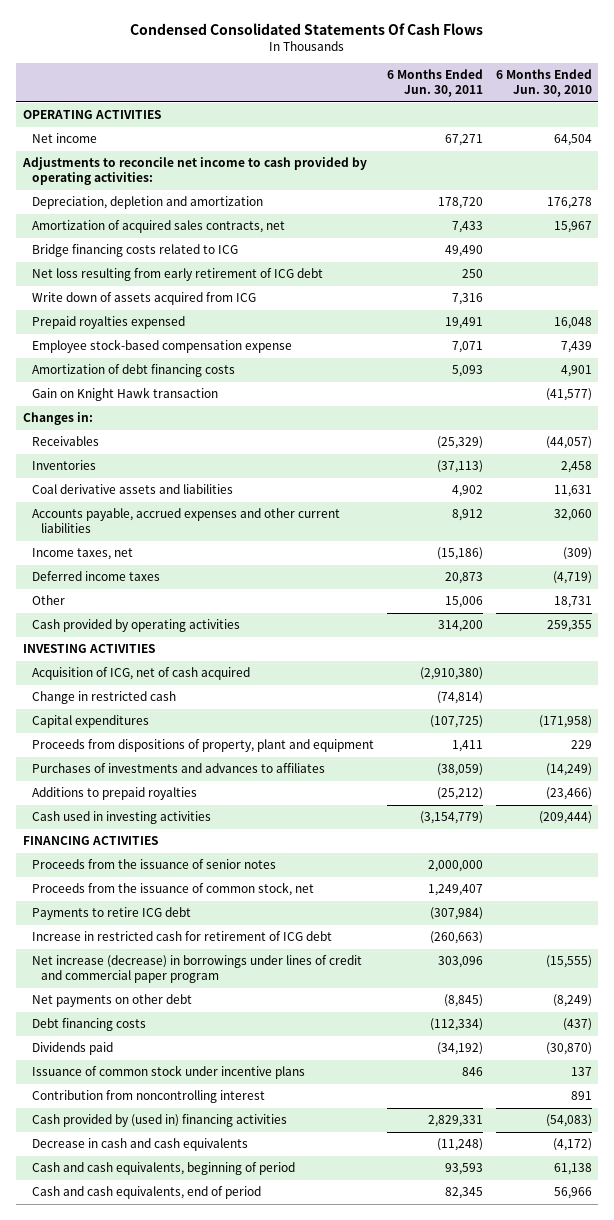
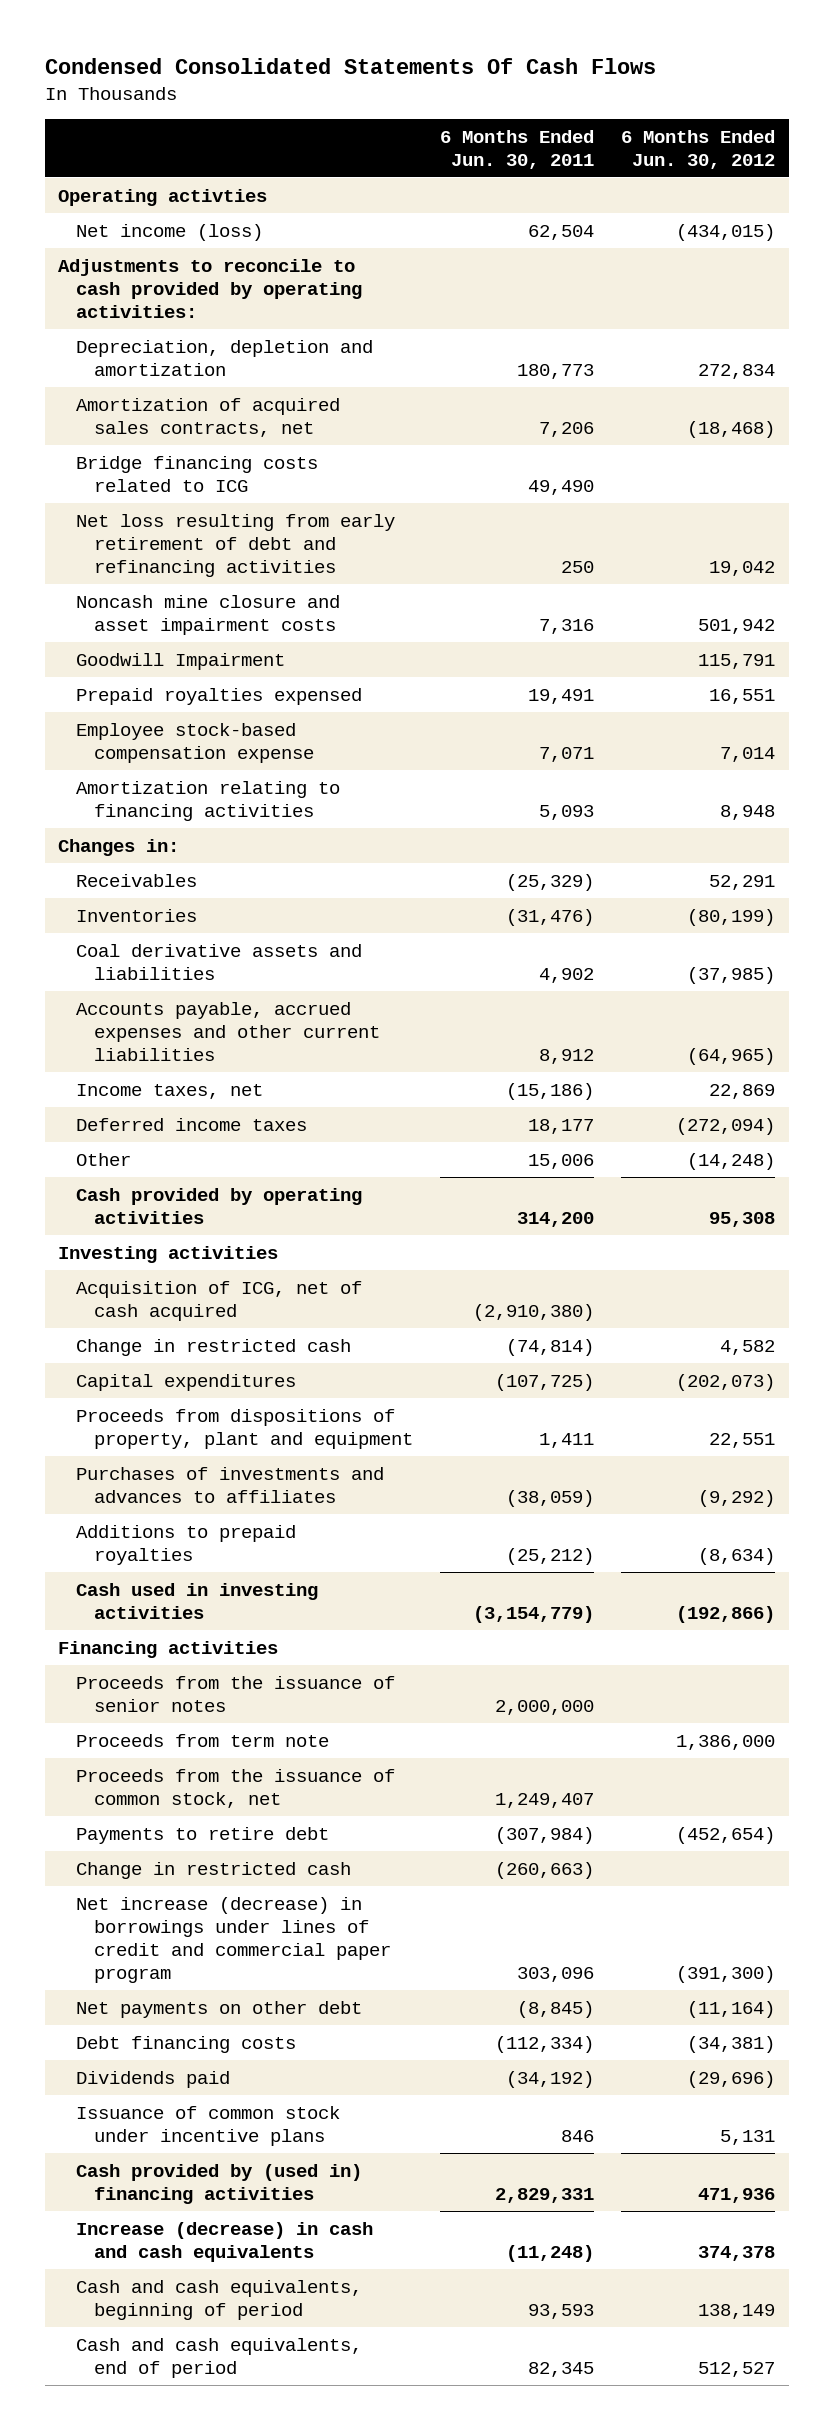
[495,69,592,98] 6 Months Ended Jun. 30, 2010 -> none
none -> [621,129,776,169] 6 Months Ended Jun. 30, 2012
[22,110,161,120] OPERATING ACTIVITIES -> [58,188,268,206] Operating activties
[31,133,97,144] Net income -> [76,223,264,241] Net income (loss)
[444,134,483,147] 67,271 -> [528,224,595,240] 62,504
[21,157,367,186] Adjustments to reconcile net income to cash provided by operating activities: -> [58,258,363,318] Adjustments to reconcile to cash provided by operating activities:
[437,197,483,210] 178,720 -> [517,363,595,379] 180,773
[451,221,483,234] 7,433 -> [539,421,595,437] 7,206
[31,268,323,282] Net loss resulting from early retirement of ICG debt -> [76,513,396,577] Net loss resulting from early retirement of debt and refinancing activities
[31,292,256,306] Write down of assets acquired from ICG -> [76,594,341,635] Noncash mine closure and asset impairment costs
none -> [76,652,286,670] Goodwill Impairment
[31,387,218,402] Gain on Knight Hawk transaction -> none
[31,364,235,378] Amortization of debt financing costs -> [76,780,341,821] Amortization relating to financing activities
[436,460,483,474] (37,113) -> [506,908,595,926] (31,476)
[444,572,483,585] 20,873 -> [528,1118,595,1134] 18,177
[22,644,155,654] INVESTING ACTIVITIES -> [58,1245,279,1263] Investing activities
[22,836,158,846] FINANCING ACTIVITIES -> [58,1640,279,1658] Financing activities
none -> [76,1733,330,1747] Proceeds from term note
[31,907,191,921] Payments to retire ICG debt -> [76,1826,330,1844] Payments to retire debt
[31,931,332,942] Increase in restricted cash for retirement of ICG debt -> [76,1861,352,1879] Change in restricted cash
[31,1090,265,1104] Contribution from noncontrolling interest -> none
[31,1138,248,1152] Decrease in cash and cash equivalents -> [76,2221,374,2262] Increase (decrease) in cash and cash equivalents

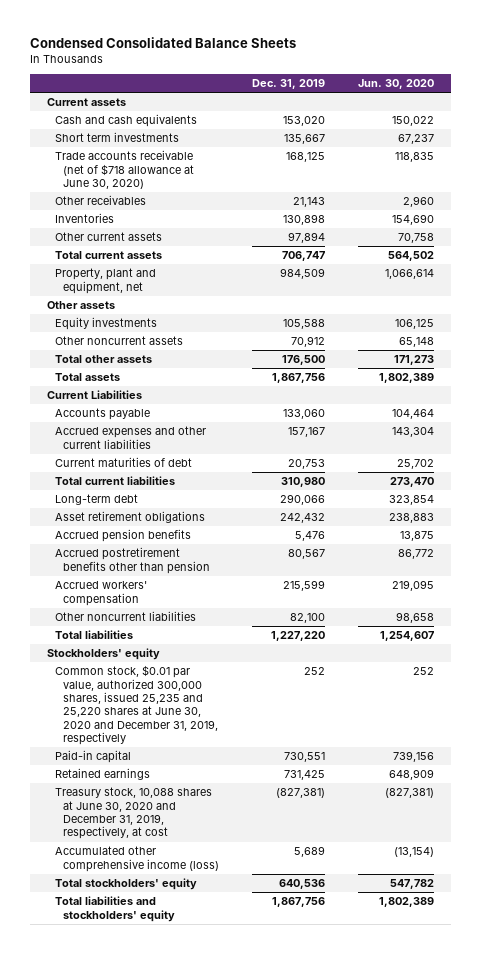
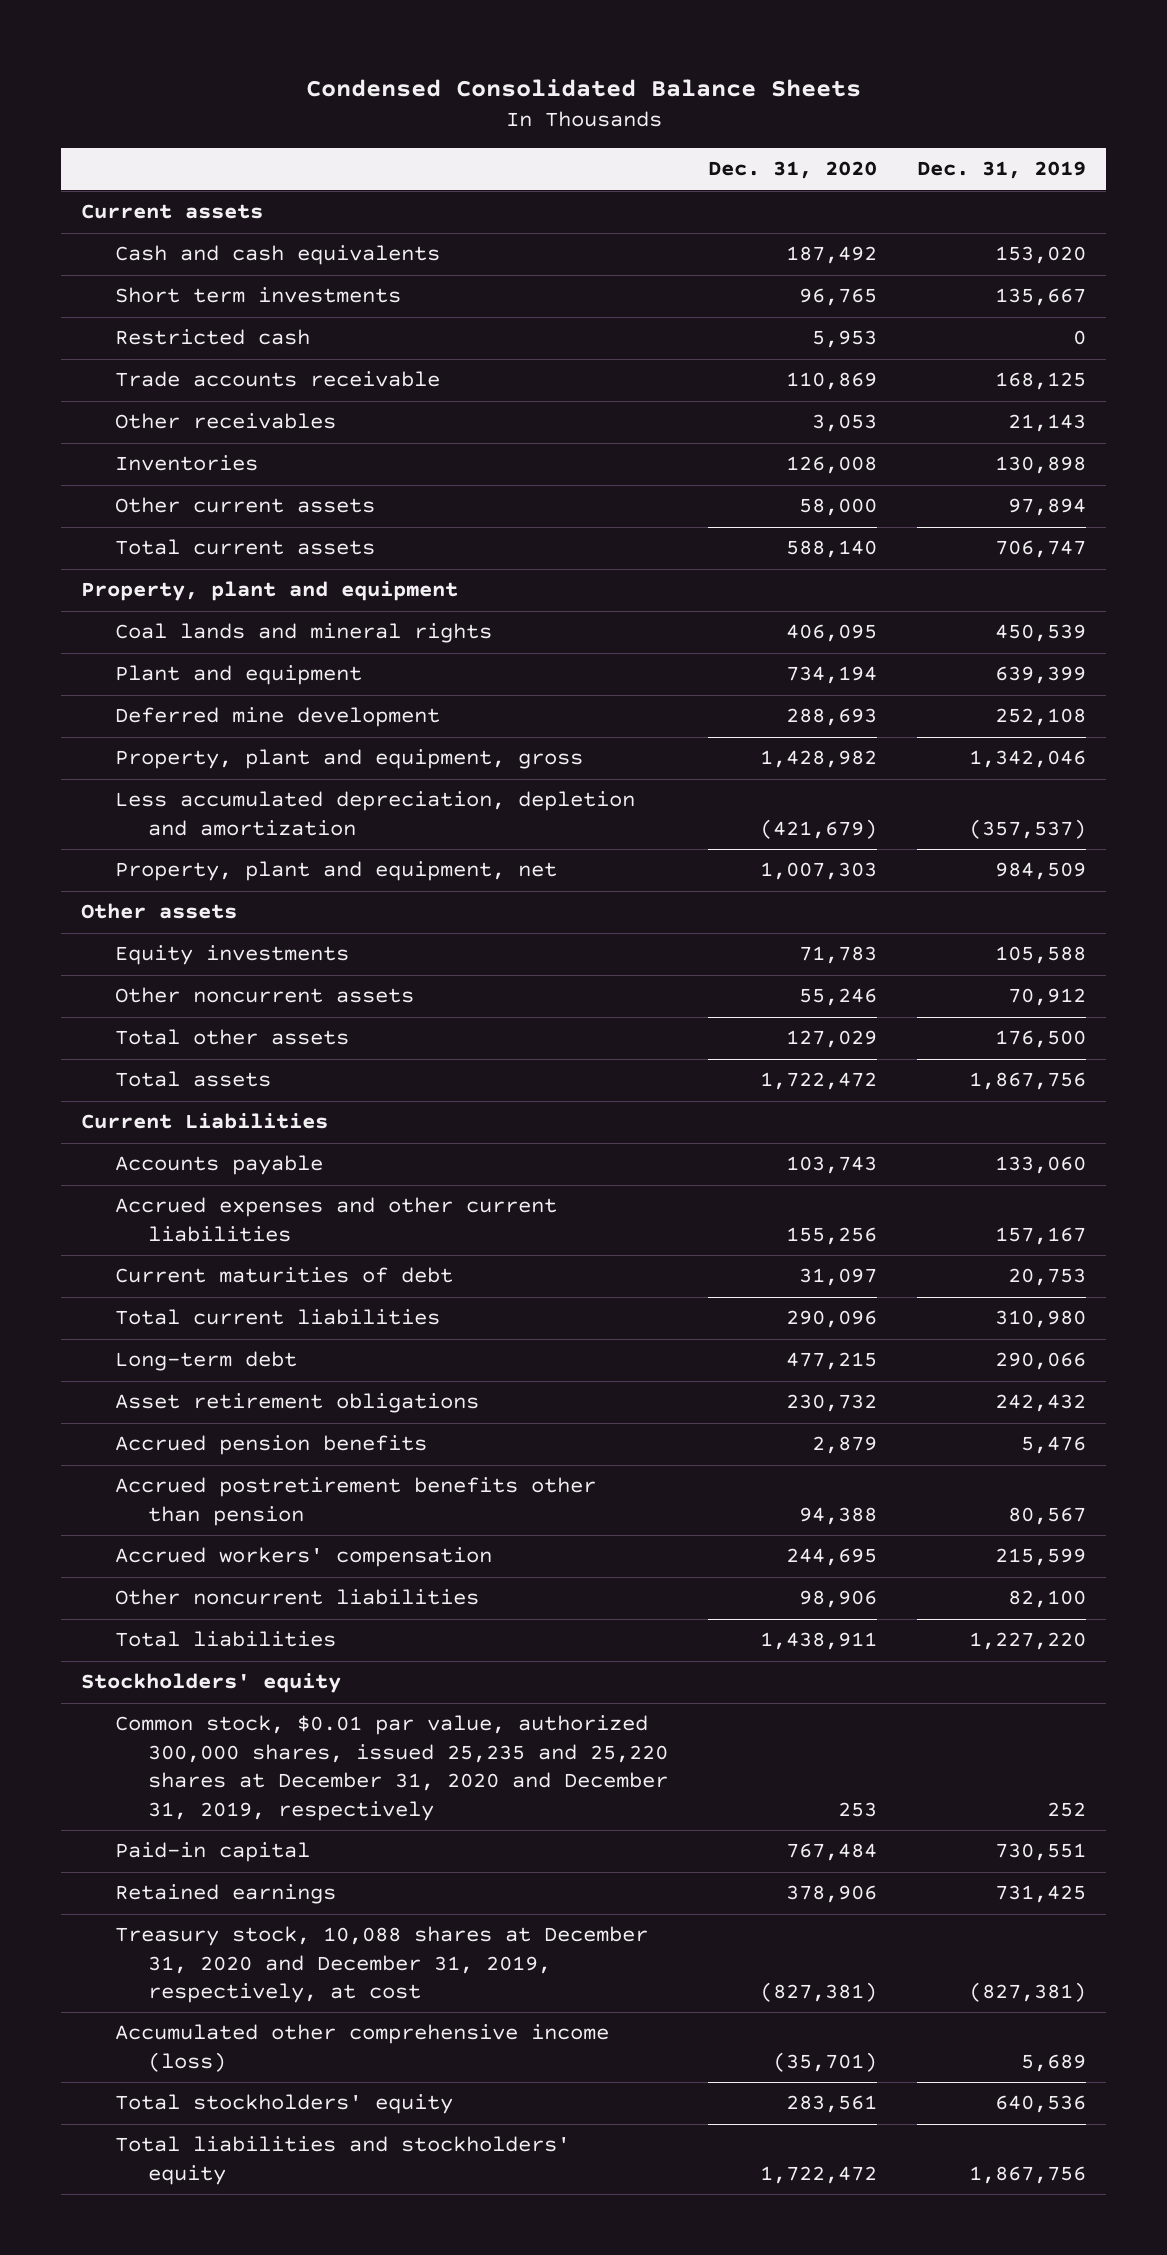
[358,79,435,90] Jun. 30, 2020 -> none
none -> [708,161,878,180] Dec. 31, 2020
none -> [114,329,310,346] Restricted cash
[54,150,194,190] Trade accounts receivable (net of $718 allowance at June 30, 2020) -> [114,371,440,388] Trade accounts receivable
none -> [80,581,458,602] Property, plant and equipment
none -> [114,623,492,644] Coal lands and mineral rights
none -> [114,665,362,686] Plant and equipment
none -> [114,707,440,728] Deferred mine development
none -> [114,749,583,770] Property, plant and equipment, gross
none -> [114,791,635,836] Less accumulated depreciation, depletion and amortization
[54,665,218,746] Common stock, $0.01 par value, authorized 300,000 shares, issued 25,235 and 25,220 shares at June 30, 2020 and December 31, 2019, respectively -> [114,1715,669,1821] Common stock, $0.01 par value, authorized 300,000 shares, issued 25,235 and 25,220 shares at December 31, 2020 and December 31, 2019, respectively
[54,787,212,840] Treasury stock, 10,088 shares at June 30, 2020 and December 31, 2019, respectively, at cost -> [114,1926,648,2004] Treasury stock, 10,088 shares at December 31, 2020 and December 31, 2019, respectively, at cost

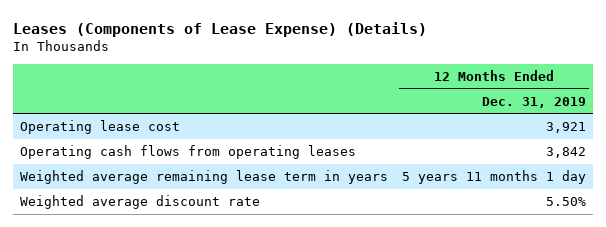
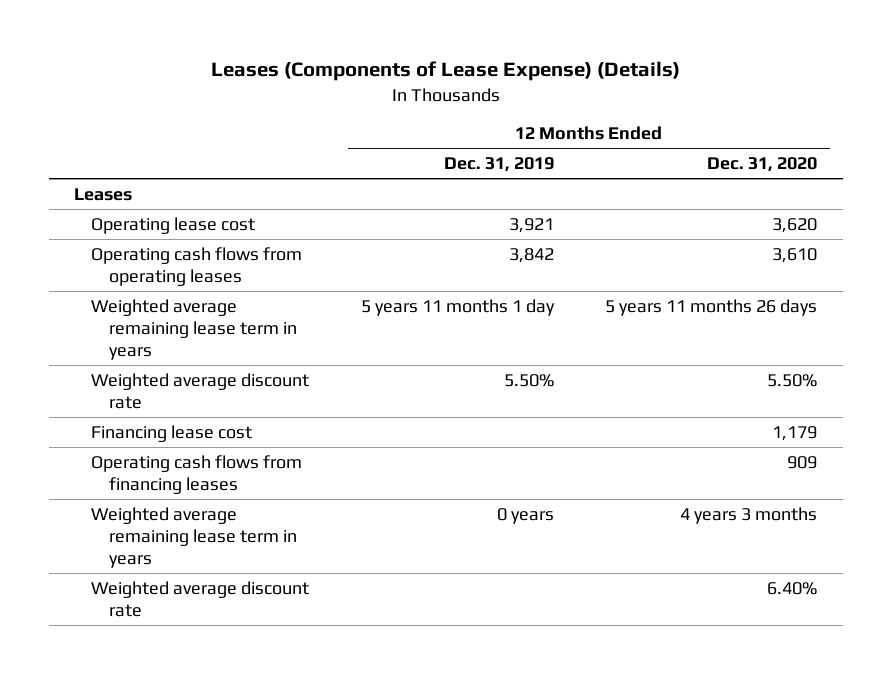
none -> [707,157,818,173] Dec. 31, 2020
none -> [74,187,133,201] Leases
none -> [91,424,253,442] Financing lease cost
none -> [91,454,303,495] Operating cash flows from financing leases
none -> [91,506,297,569] Weighted average remaining lease term in years
none -> [91,580,310,618] Weighted average discount rate

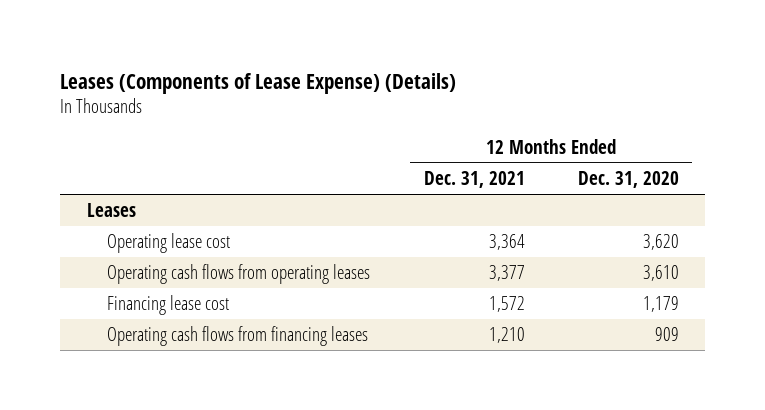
[443,157,554,173] Dec. 31, 2019 -> none
none -> [423,171,525,189] Dec. 31, 2021
[91,298,297,361] Weighted average remaining lease term in years -> none
[91,372,310,410] Weighted average discount rate -> none
[91,506,297,569] Weighted average remaining lease term in years -> none
[91,580,310,618] Weighted average discount rate -> none

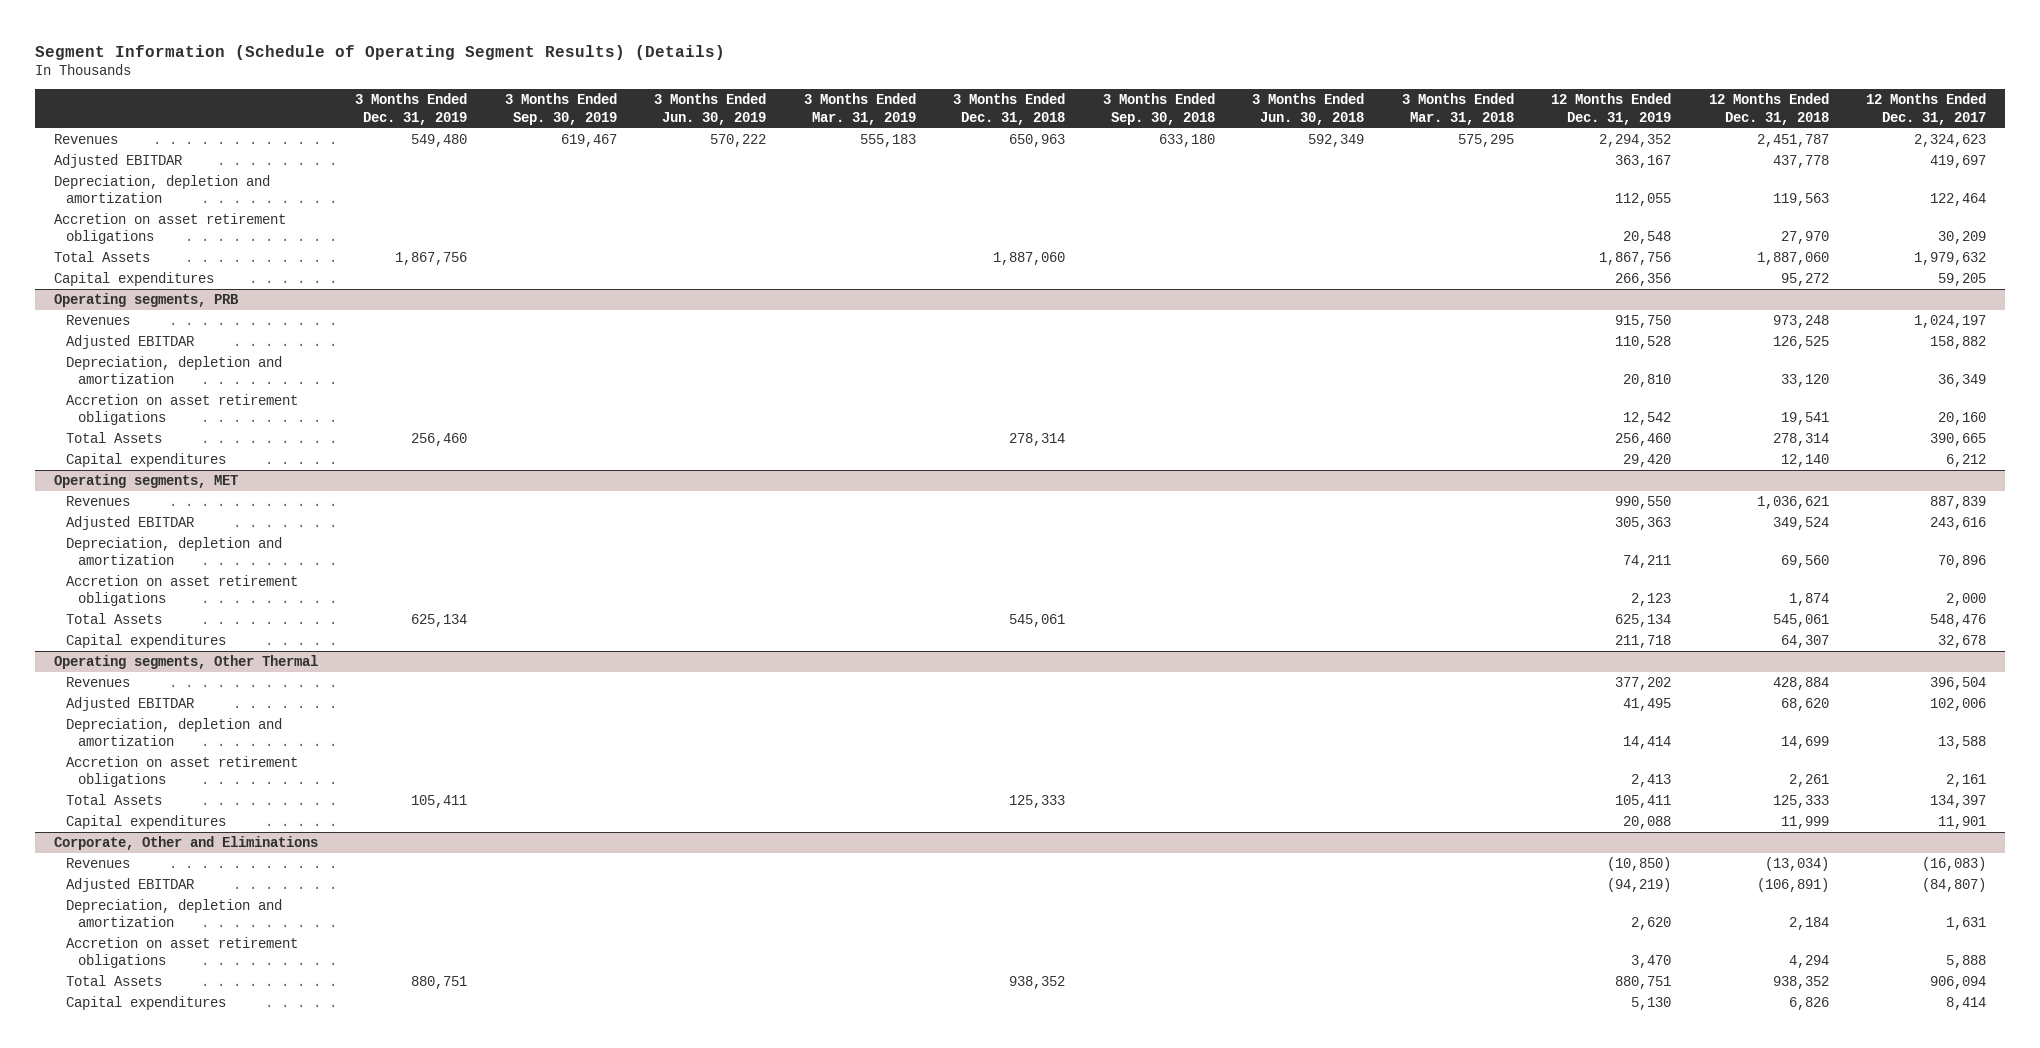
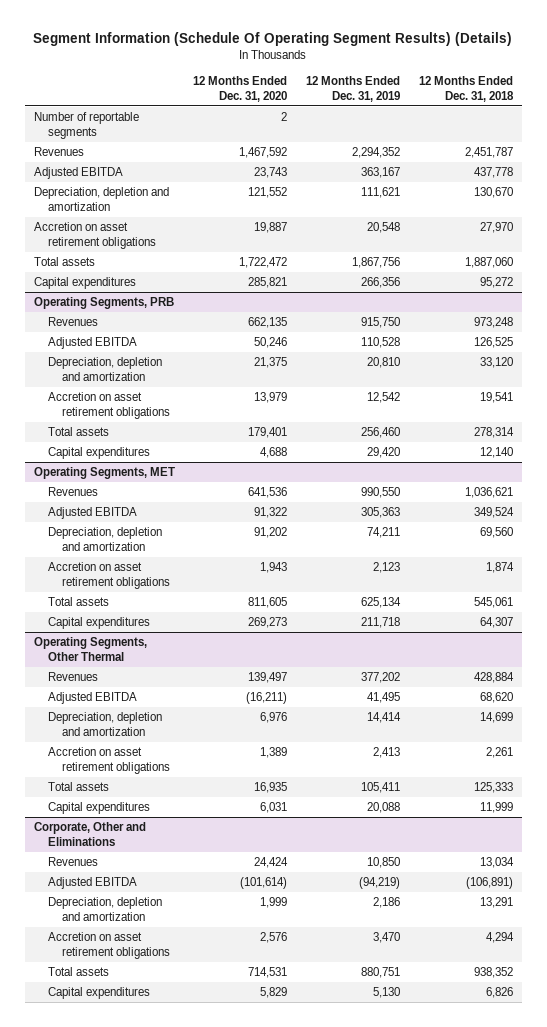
[35,44,726,60] Segment Information (Schedule of Operating Segment Results) (Details) -> [33,31,513,46] Segment Information (Schedule Of Operating Segment Results) (Details)
[355,93,468,125] 3 Months Ended Dec. 31, 2019 -> none
[504,93,617,125] 3 Months Ended Sep. 30, 2019 -> none
[654,93,767,125] 3 Months Ended Jun. 30, 2019 -> none
[803,93,916,125] 3 Months Ended Mar. 31, 2019 -> none
[953,93,1066,125] 3 Months Ended Dec. 31, 2018 -> none
[1102,93,1215,125] 3 Months Ended Sep. 30, 2018 -> none
[1252,93,1365,125] 3 Months Ended Jun. 30, 2018 -> none
[1401,93,1514,125] 3 Months Ended Mar. 31, 2018 -> none
[1866,93,1987,125] 12 Months Ended Dec. 31, 2017 -> none
none -> [193,75,288,102] 12 Months Ended Dec. 31, 2020
none -> [33,112,139,140] Number of reportable segments
[53,154,183,169] Adjusted EBITDAR -> [33,167,123,180] Adjusted EBITDA
[1615,193,1672,207] 112,055 -> [361,187,401,199] 111,621
[1772,193,1829,207] 119,563 -> [473,187,513,199] 130,670
[53,251,150,263] Total Assets -> [33,257,95,267] Total assets
[53,293,239,308] Operating segments, PRB -> [33,297,174,310] Operating Segments, PRB
[65,335,195,350] Adjusted EBITDAR -> [47,337,137,350] Adjusted EBITDA
[65,432,162,444] Total Assets -> [47,427,109,437] Total assets
[53,474,238,489] Operating segments, MET -> [33,467,175,480] Operating Segments, MET
[65,516,195,531] Adjusted EBITDAR -> [47,507,137,520] Adjusted EBITDA
[65,613,162,625] Total Assets -> [47,597,109,607] Total assets
[53,655,318,670] Operating segments, Other Thermal -> [33,637,147,662] Operating Segments, Other Thermal
[65,697,195,712] Adjusted EBITDAR -> [47,692,137,705] Adjusted EBITDA
[65,794,162,806] Total Assets -> [47,782,109,792] Total assets
[1607,857,1672,872] (10,850) -> [367,857,401,869] 10,850
[1764,857,1829,872] (13,034) -> [479,857,514,869] 13,034
[65,878,195,893] Adjusted EBITDAR -> [47,877,137,890] Adjusted EBITDA
[1631,917,1672,931] 2,620 -> [373,897,401,909] 2,186
[1788,917,1829,931] 2,184 -> [479,897,513,909] 13,291
[65,975,162,987] Total Assets -> [47,967,109,977] Total assets

